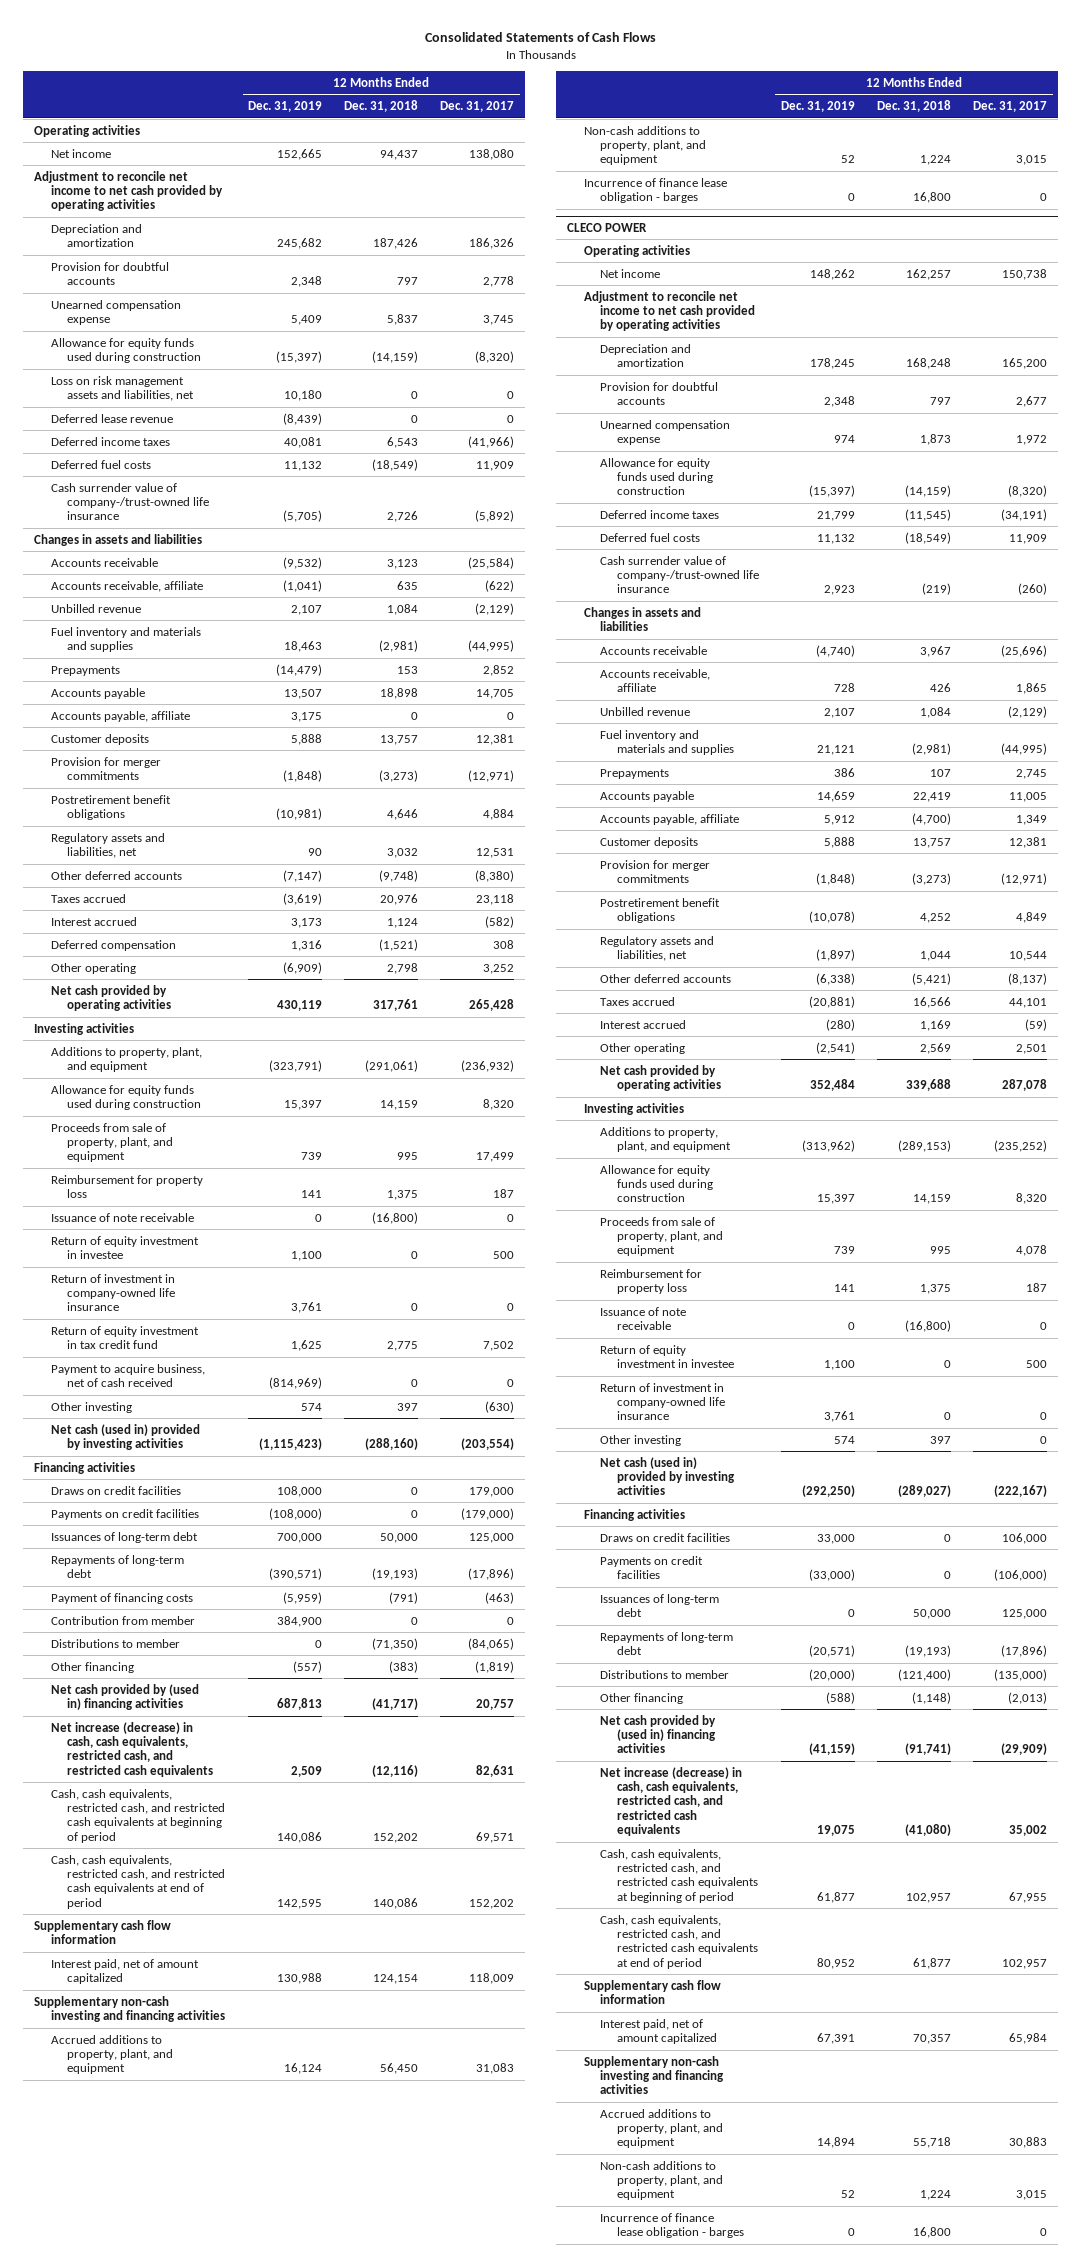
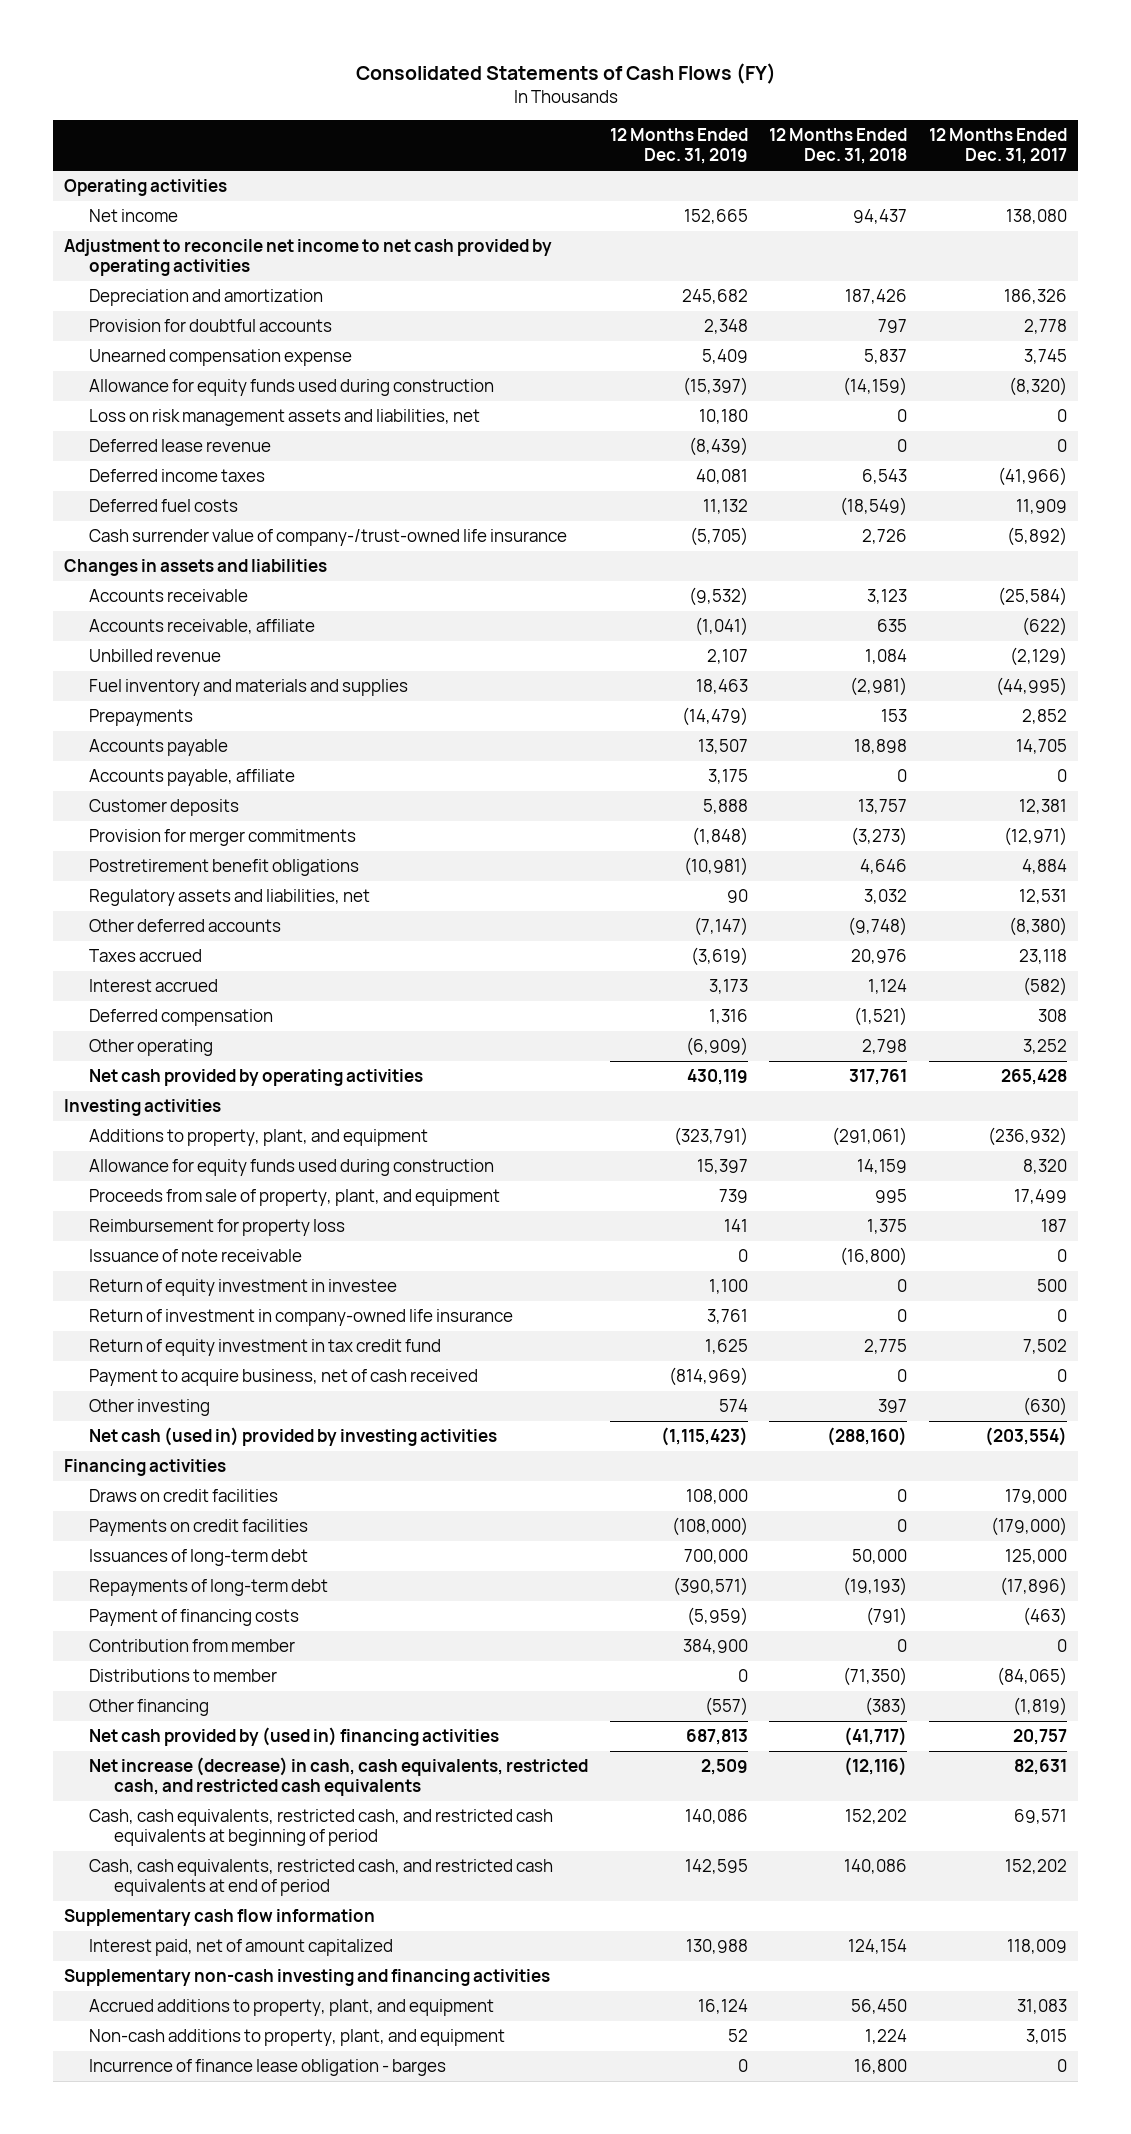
[424,32,656,43] Consolidated Statements of Cash Flows -> [355,62,776,84] Consolidated Statements of Cash Flows (FY)
[567,222,648,232] CLECO POWER -> none
[583,244,690,257] Operating activities -> none
[600,268,661,278] Net income -> none
[583,290,756,332] Adjustment to reconcile net income to net cash provided by operating activities -> none
[600,343,692,368] Depreciation and amortization -> none
[600,381,719,406] Provision for doubtful accounts -> none
[600,419,731,446] Unearned compensation expense -> none
[600,457,713,496] Allowance for equity funds used during construction -> none
[600,509,720,519] Deferred income taxes -> none
[600,532,701,542] Deferred fuel costs -> none
[600,555,759,594] Cash surrender value of company-/trust-owned life insurance -> none
[583,606,701,632] Changes in assets and liabilities -> none
[600,645,708,655] Accounts receivable -> none
[600,668,711,693] Accounts receivable, affiliate -> none
[600,706,691,716] Unbilled revenue -> none
[600,729,734,756] Fuel inventory and materials and supplies -> none
[600,768,670,779] Prepayments -> none
[600,790,695,802] Accounts payable -> none
[600,813,740,825] Accounts payable, affiliate -> none
[600,836,699,848] Customer deposits -> none
[600,859,711,884] Provision for merger commitments -> none
[600,897,721,924] Postretirement benefit obligations -> none
[600,935,715,962] Regulatory assets and liabilities, net -> none
[600,973,732,983] Other deferred accounts -> none
[600,996,676,1006] Taxes accrued -> none
[600,1019,687,1029] Interest accrued -> none
[600,1042,686,1054] Other operating -> none
[600,1064,721,1092] Net cash provided by operating activities -> none
[583,1102,684,1115] Investing activities -> none
[600,1126,731,1153] Additions to property, plant, and equipment -> none
[600,1164,713,1203] Allowance for equity funds used during construction -> none
[600,1216,723,1257] Proceeds from sale of property, plant, and equipment -> none
[600,1268,703,1295] Reimbursement for property loss -> none
[600,1306,687,1331] Issuance of note receivable -> none
[600,1344,734,1369] Return of equity investment in investee -> none
[600,1382,725,1421] Return of investment in company-owned life insurance -> none
[600,1434,682,1446] Other investing -> none
[600,1456,735,1496] Net cash (used in) provided by investing activities -> none
[583,1508,685,1521] Financing activities -> none
[600,1532,731,1542] Draws on credit facilities -> none
[600,1555,704,1580] Payments on credit facilities -> none
[600,1593,720,1618] Issuances of long-term debt -> none
[600,1631,734,1656] Repayments of long-term debt -> none
[600,1669,730,1679] Distributions to member -> none
[600,1692,684,1704] Other financing -> none
[600,1714,717,1754] Net cash provided by (used in) financing activities -> none
[600,1766,743,1837] Net increase (decrease) in cash, cash equivalents, restricted cash, and restricted cash equivalents -> none
[600,1848,758,1903] Cash, cash equivalents, restricted cash, and restricted cash equivalents at beginning of period -> none
[600,1914,758,1969] Cash, cash equivalents, restricted cash, and restricted cash equivalents at end of period -> none
[583,1979,721,2005] Supplementary cash flow information -> none
[600,2018,717,2045] Interest paid, net of amount capitalized -> none
[583,2055,725,2095] Supplementary non-cash investing and financing activities -> none
[600,2108,723,2149] Accrued additions to property, plant, and equipment -> none
[600,2160,723,2201] Non-cash additions to property, plant, and equipment -> none
[600,2212,744,2239] Incurrence of finance lease obligation - barges -> none

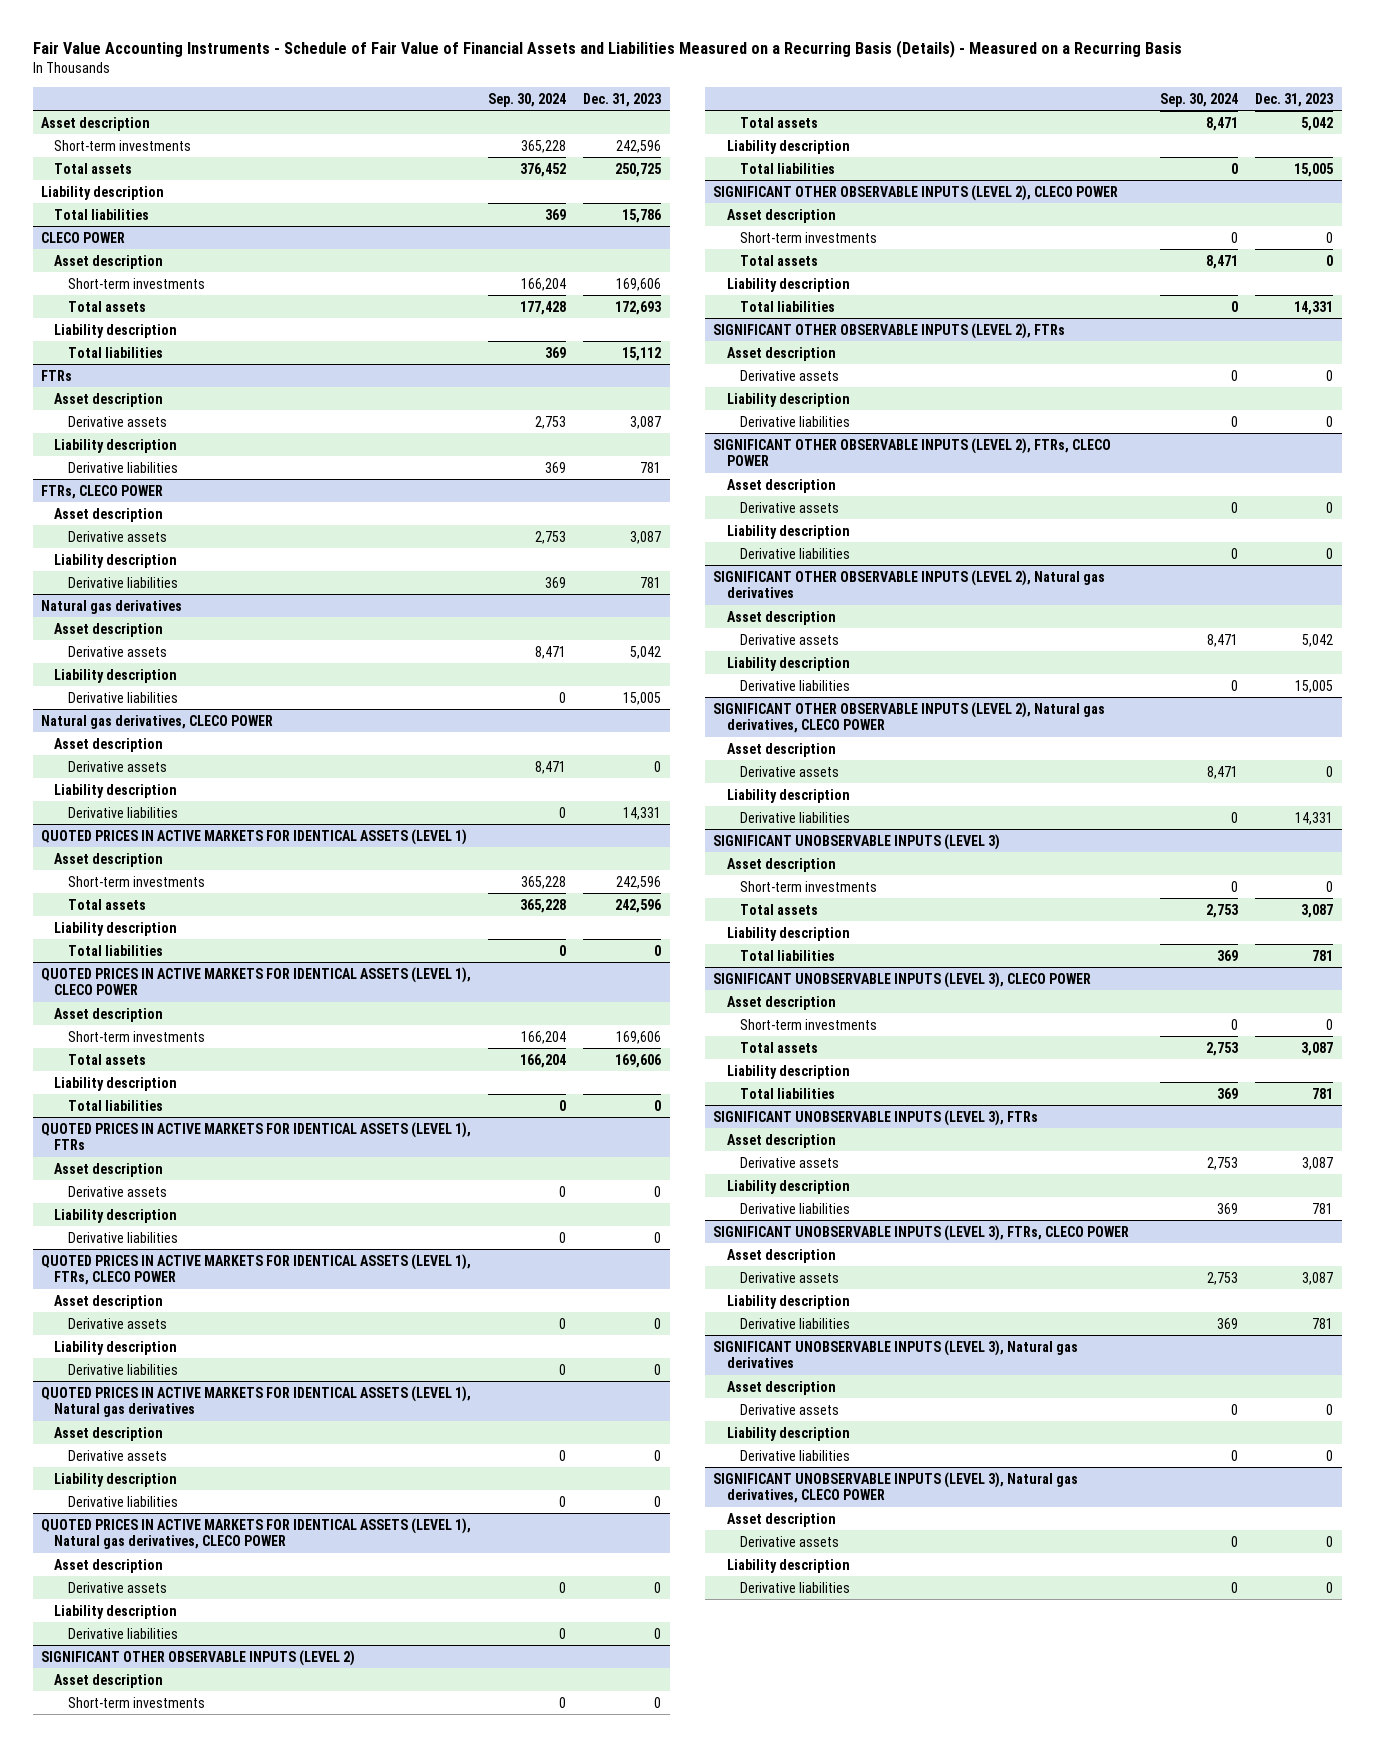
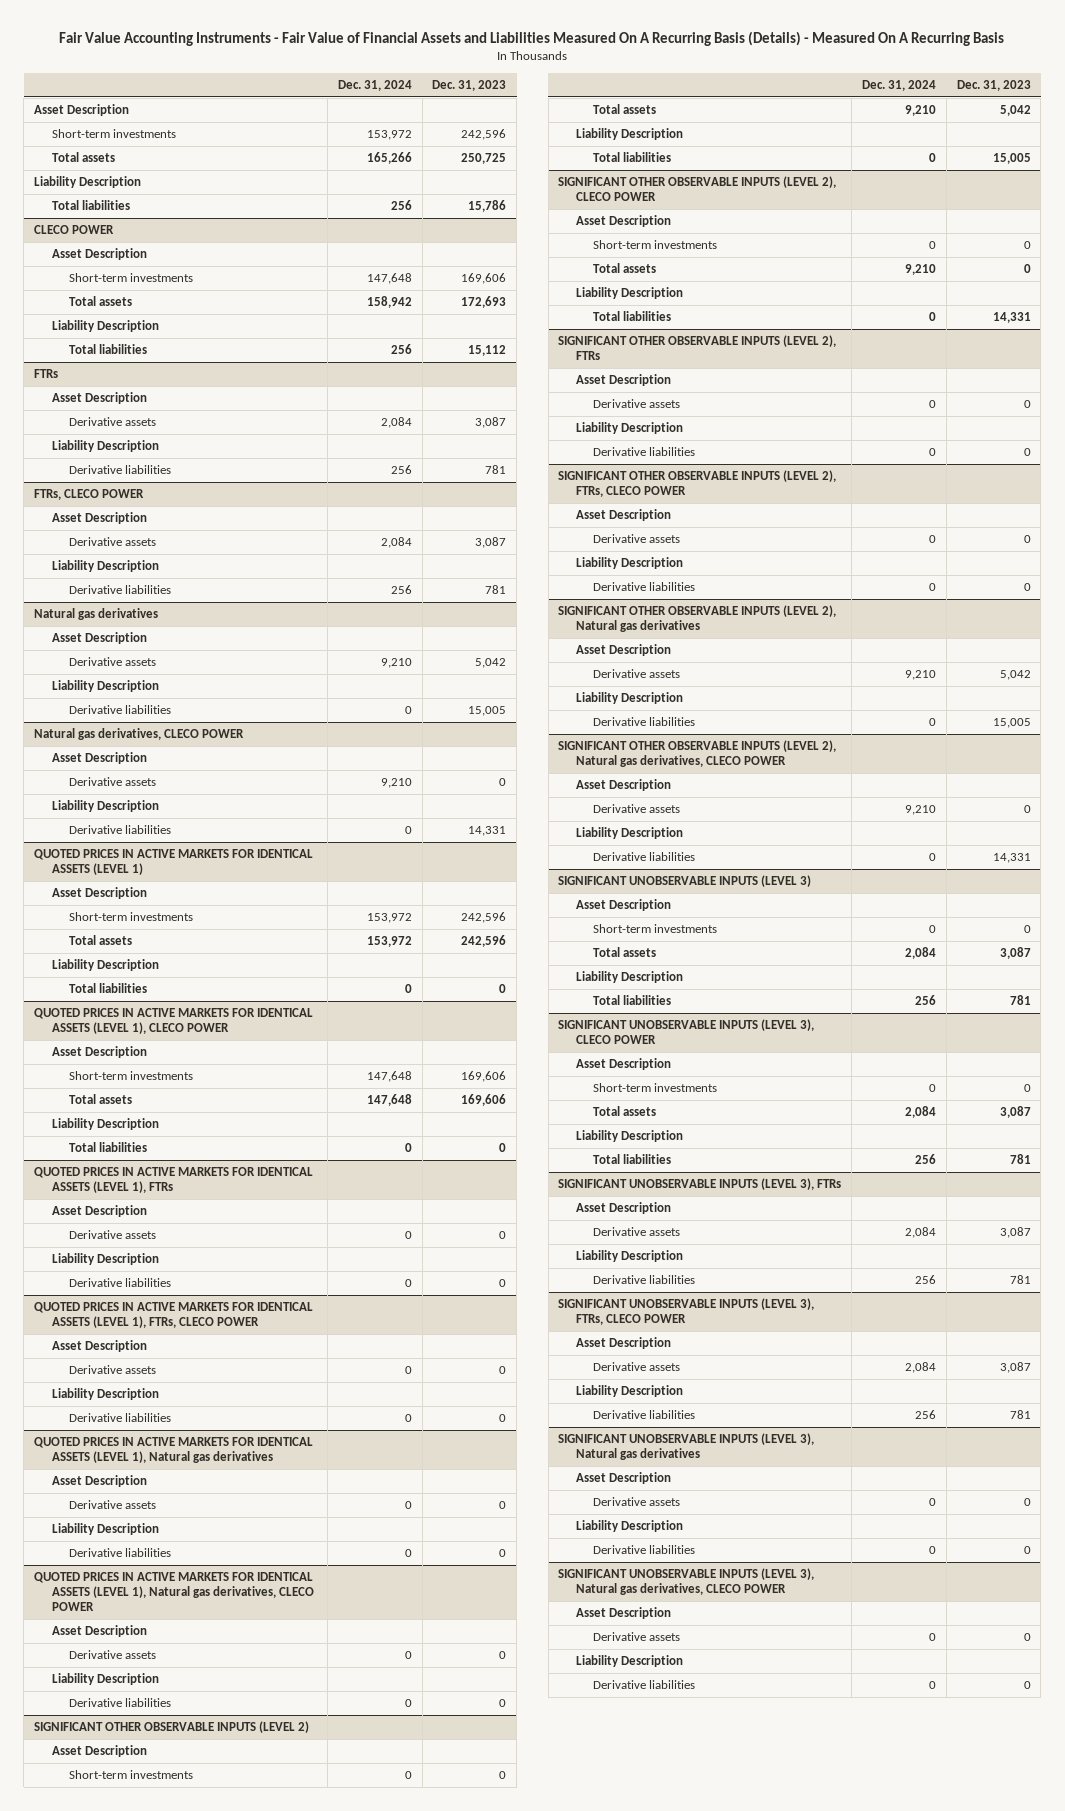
[32,40,1182,59] Fair Value Accounting Instruments - Schedule of Fair Value of Financial Assets and Liabilities Measured on a Recurring Basis (Details) - Measured on a Recurring Basis -> [59,31,1005,47] Fair Value Accounting Instruments - Fair Value of Financial Assets and Liabilities Measured On A Recurring Basis (Details) - Measured On A Recurring Basis
[488,92,567,107] Sep. 30, 2024 -> none
none -> [337,79,412,91] Dec. 31, 2024
[41,116,151,131] Asset description -> [34,104,130,117] Asset Description
[41,185,165,200] Liability description -> [34,176,142,189] Liability Description
[54,254,164,269] Asset description -> [51,248,147,261] Asset Description
[54,323,178,338] Liability description -> [51,320,159,333] Liability Description
[54,392,164,407] Asset description -> [51,392,147,405] Asset Description
[54,438,178,453] Liability description -> [51,440,159,453] Liability Description
[54,507,164,522] Asset description -> [51,512,147,525] Asset Description
[54,553,178,568] Liability description -> [51,560,159,573] Liability Description
[54,622,164,637] Asset description -> [51,632,147,645] Asset Description
[54,668,178,683] Liability description -> [51,680,159,693] Liability Description
[54,737,164,752] Asset description -> [51,752,147,765] Asset Description
[54,783,178,798] Liability description -> [51,800,159,813] Liability Description
[54,852,164,867] Asset description -> [51,887,147,900] Asset Description
[54,921,178,936] Liability description -> [51,959,159,972] Liability Description
[54,1007,164,1022] Asset description -> [51,1046,147,1059] Asset Description
[54,1076,178,1091] Liability description -> [51,1118,159,1131] Liability Description
[54,1162,164,1177] Asset description -> [51,1205,147,1218] Asset Description
[54,1208,178,1223] Liability description -> [51,1253,159,1266] Liability Description
[54,1294,164,1309] Asset description -> [51,1340,147,1353] Asset Description
[54,1340,178,1355] Liability description -> [51,1388,159,1401] Liability Description
[54,1426,164,1441] Asset description -> [51,1475,147,1488] Asset Description
[54,1472,178,1487] Liability description -> [51,1523,159,1536] Liability Description
[54,1558,164,1573] Asset description -> [51,1625,147,1638] Asset Description
[54,1604,178,1619] Liability description -> [51,1673,159,1686] Liability Description
[54,1673,164,1688] Asset description -> [51,1745,147,1758] Asset Description
[726,139,850,154] Liability description -> [575,128,683,141] Liability Description
[726,208,836,223] Asset description -> [575,215,671,228] Asset Description
[726,277,850,292] Liability description -> [575,287,683,300] Liability Description
[726,346,836,361] Asset description -> [575,374,671,387] Asset Description
[726,392,850,407] Liability description -> [575,422,683,435] Liability Description
[726,478,836,493] Asset description -> [575,509,671,522] Asset Description
[726,524,850,539] Liability description -> [575,557,683,570] Liability Description
[726,610,836,625] Asset description -> [575,644,671,657] Asset Description
[726,656,850,671] Liability description -> [575,692,683,705] Liability Description
[726,742,836,757] Asset description -> [575,779,671,792] Asset Description
[726,788,850,803] Liability description -> [575,827,683,840] Liability Description
[726,857,836,872] Asset description -> [575,899,671,912] Asset Description
[726,926,850,941] Liability description -> [575,971,683,984] Liability Description
[726,995,836,1010] Asset description -> [575,1058,671,1071] Asset Description
[726,1064,850,1079] Liability description -> [575,1130,683,1143] Liability Description
[726,1133,836,1148] Asset description -> [575,1202,671,1215] Asset Description
[726,1179,850,1194] Liability description -> [575,1250,683,1263] Liability Description
[726,1248,836,1263] Asset description -> [575,1337,671,1350] Asset Description
[726,1294,850,1309] Liability description -> [575,1385,683,1398] Liability Description
[726,1380,836,1395] Asset description -> [575,1472,671,1485] Asset Description
[726,1426,850,1441] Liability description -> [575,1520,683,1533] Liability Description
[726,1512,836,1527] Asset description -> [575,1607,671,1620] Asset Description
[726,1558,850,1573] Liability description -> [575,1655,683,1668] Liability Description

